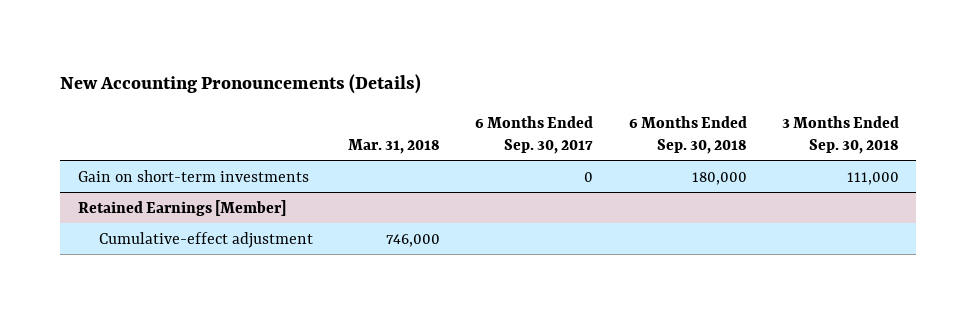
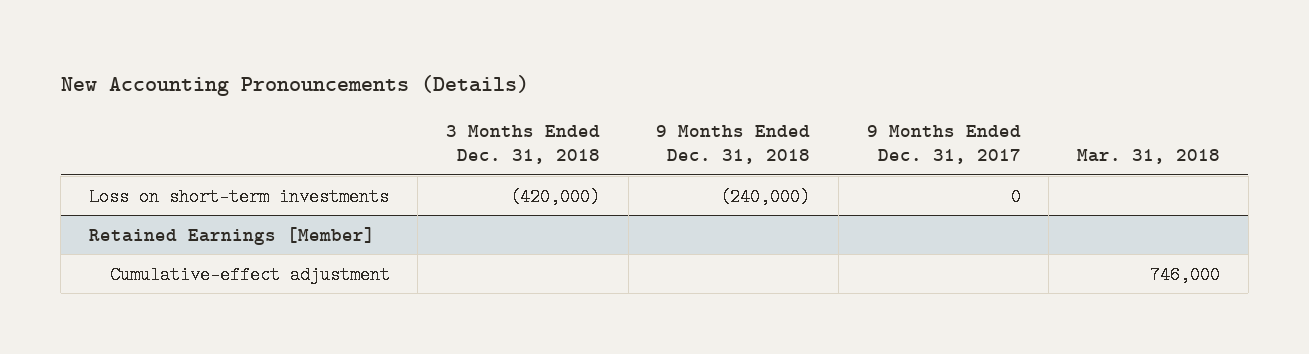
[475,115,594,154] 6 Months Ended Sep. 30, 2017 -> none
[628,115,747,154] 6 Months Ended Sep. 30, 2018 -> none
[781,115,899,154] 3 Months Ended Sep. 30, 2018 -> none
none -> [445,124,600,165] 3 Months Ended Dec. 31, 2018
none -> [656,124,811,165] 9 Months Ended Dec. 31, 2018
none -> [866,124,1021,165] 9 Months Ended Dec. 31, 2017
[77,169,309,182] Gain on short-term investments -> [88,187,389,206] Loss on short-term investments

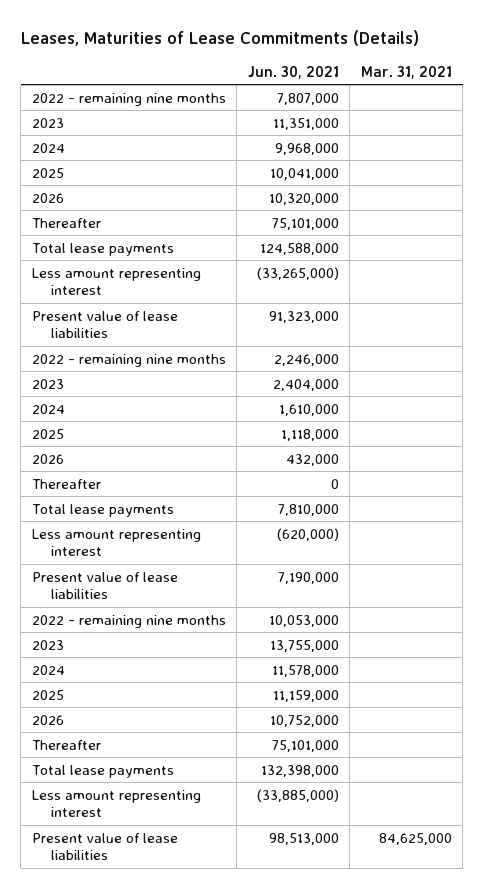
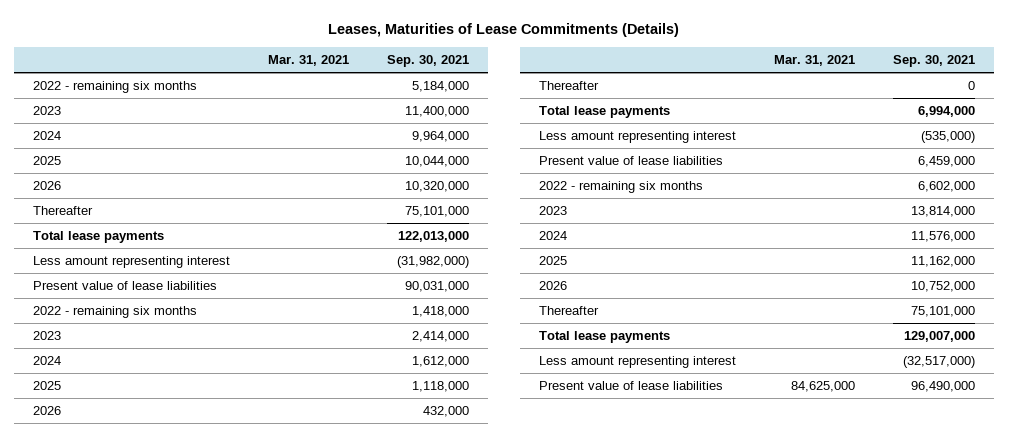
[247,65,339,79] Jun. 30, 2021 -> none
none -> [387,55,470,68] Sep. 30, 2021
[31,92,226,106] 2022 - remaining nine months -> [33,80,198,93] 2022 - remaining six months
[31,353,226,367] 2022 - remaining nine months -> [33,305,198,318] 2022 - remaining six months
[31,614,226,628] 2022 - remaining nine months -> [539,180,704,193] 2022 - remaining six months

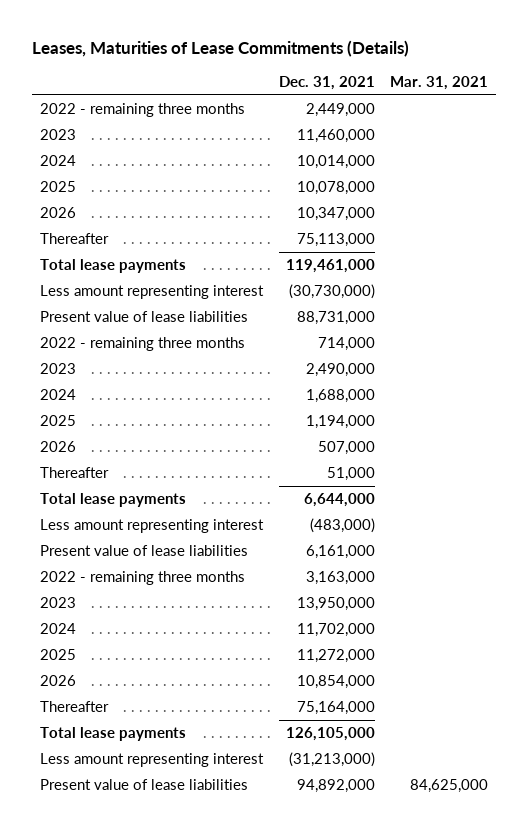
[387,55,470,68] Sep. 30, 2021 -> none
none -> [278,75,375,90] Dec. 31, 2021
[33,80,198,93] 2022 - remaining six months -> [39,103,245,118] 2022 - remaining three months
[33,305,198,318] 2022 - remaining six months -> [39,337,245,352] 2022 - remaining three months
[539,180,704,193] 2022 - remaining six months -> [39,571,245,586] 2022 - remaining three months

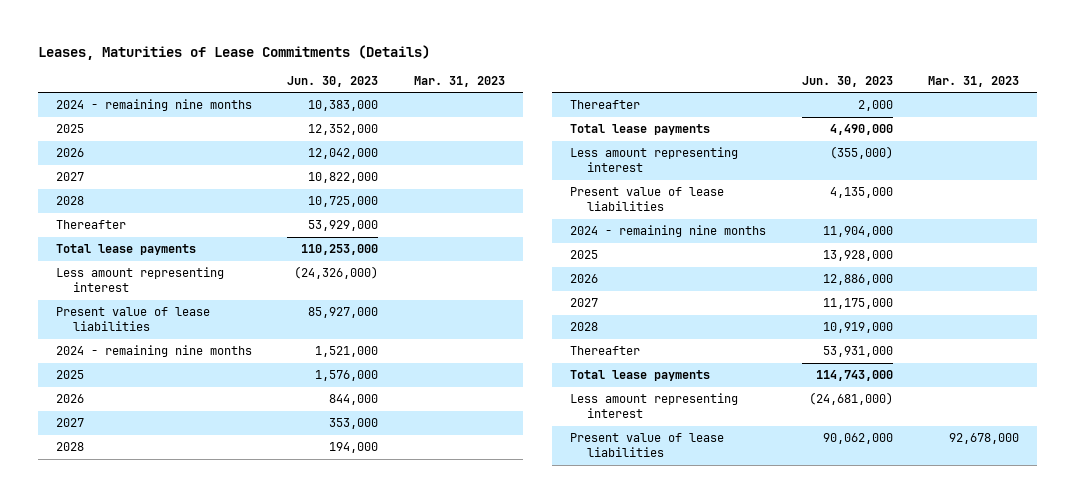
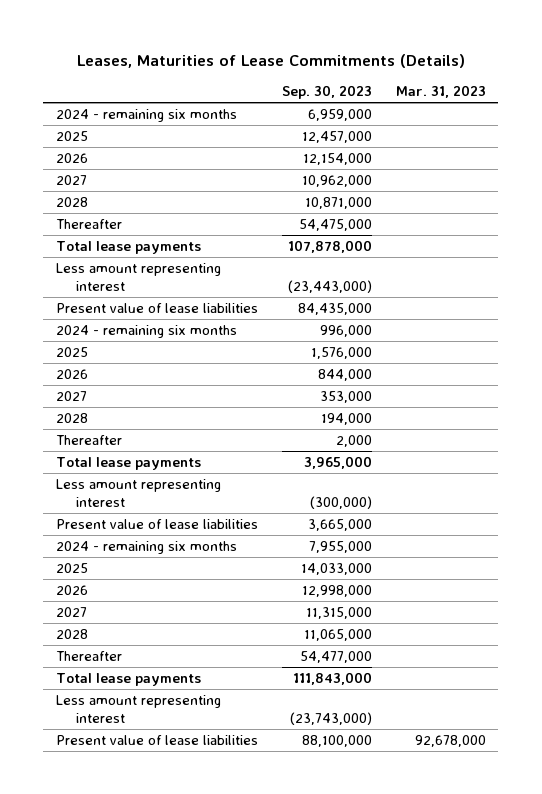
[287,75,379,87] Jun. 30, 2023 -> none
none -> [281,85,372,100] Sep. 30, 2023
[55,99,252,112] 2024 - remaining nine months -> [55,108,237,122] 2024 - remaining six months
[55,345,252,358] 2024 - remaining nine months -> [55,324,237,338] 2024 - remaining six months
[570,225,767,238] 2024 - remaining nine months -> [55,540,237,554] 2024 - remaining six months

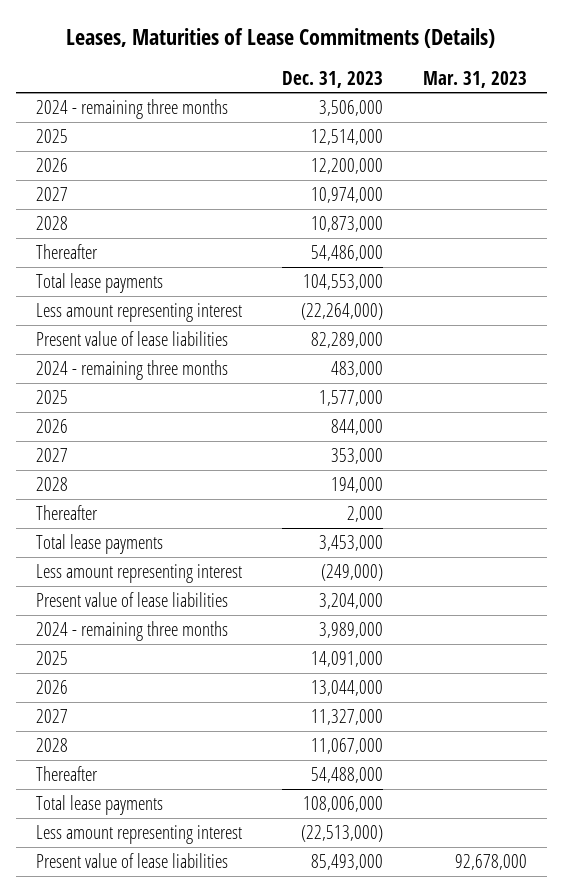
[281,85,372,100] Sep. 30, 2023 -> none
none -> [281,70,383,88] Dec. 31, 2023
[55,108,237,122] 2024 - remaining six months -> [36,98,229,119] 2024 - remaining three months
[55,324,237,338] 2024 - remaining six months -> [36,359,229,380] 2024 - remaining three months
[55,540,237,554] 2024 - remaining six months -> [36,620,229,641] 2024 - remaining three months

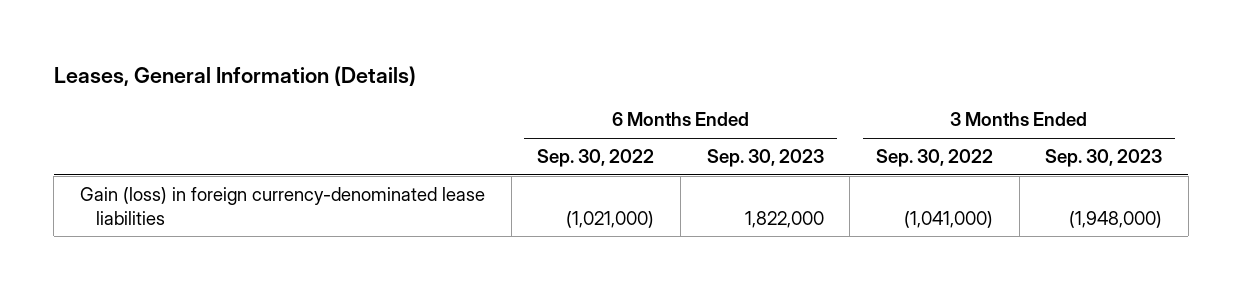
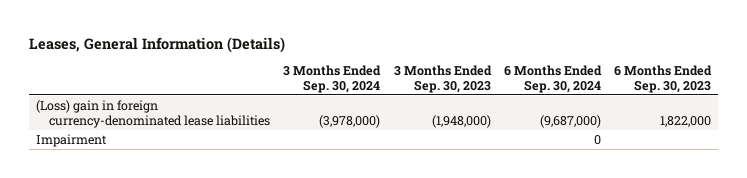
[537,149,655,168] Sep. 30, 2022 -> none
[875,149,993,168] Sep. 30, 2022 -> none
none -> [283,65,382,93] 3 Months Ended Sep. 30, 2024
none -> [503,65,602,93] 6 Months Ended Sep. 30, 2024
[80,187,486,225] Gain (loss) in foreign currency-denominated lease liabilities -> [36,99,271,128] (Loss) gain in foreign currency-denominated lease liabilities
none -> [36,133,108,147] Impairment

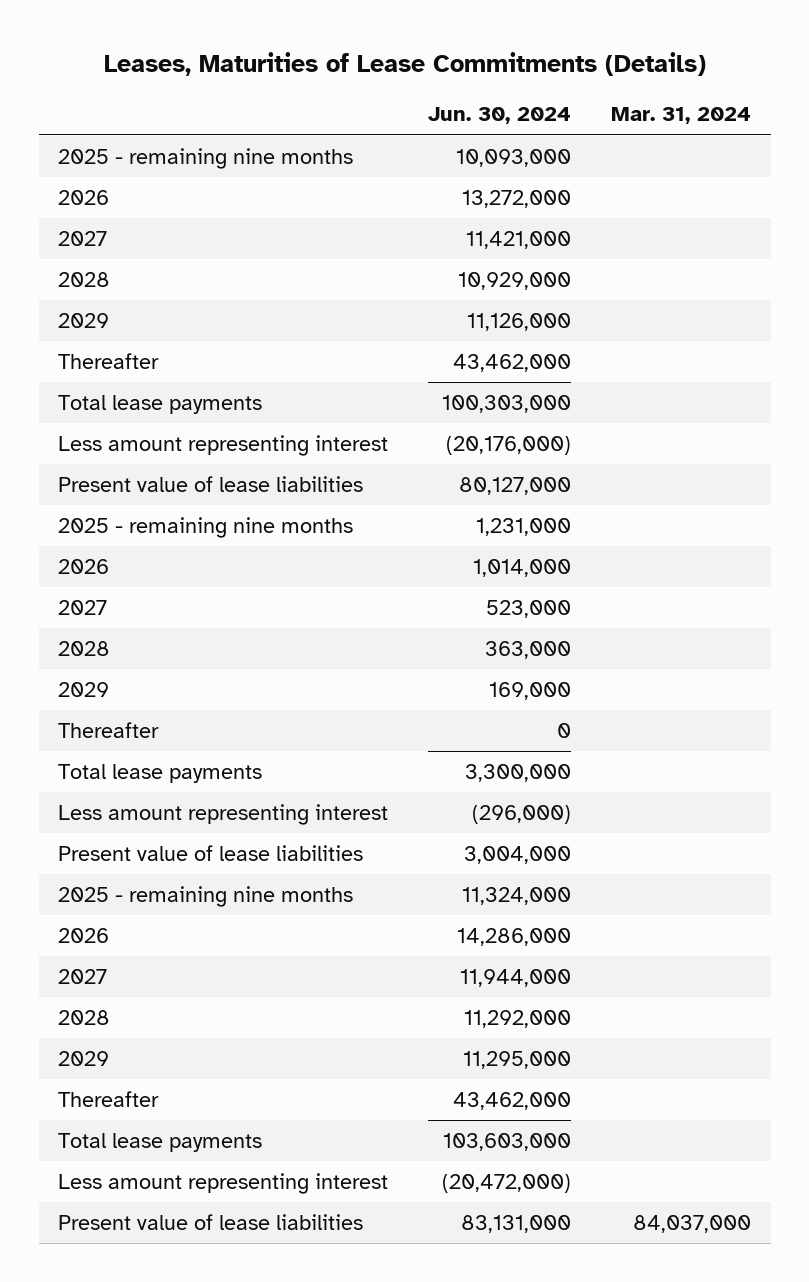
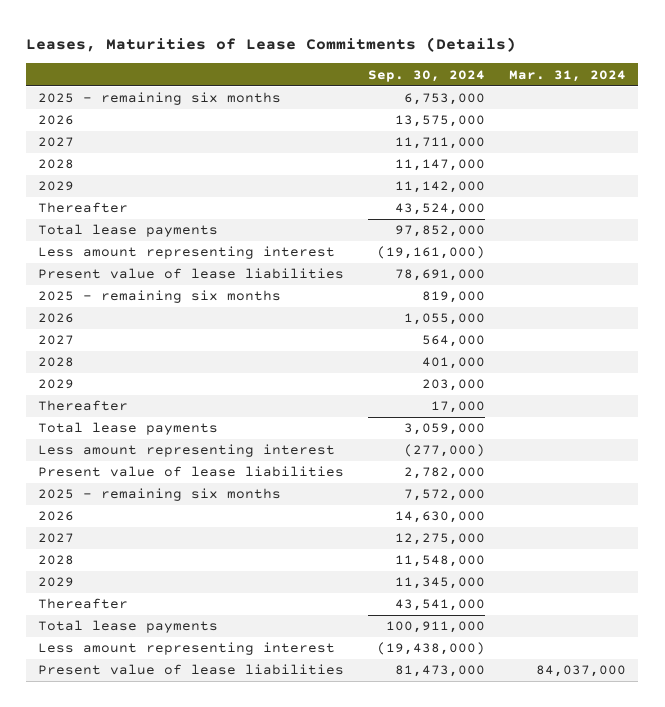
[428,107,572,125] Jun. 30, 2024 -> none
none -> [368,69,486,82] Sep. 30, 2024
[58,147,354,169] 2025 - remaining nine months -> [38,92,282,106] 2025 - remaining six months
[58,516,354,538] 2025 - remaining nine months -> [38,290,282,304] 2025 - remaining six months
[58,885,354,907] 2025 - remaining nine months -> [38,488,282,502] 2025 - remaining six months

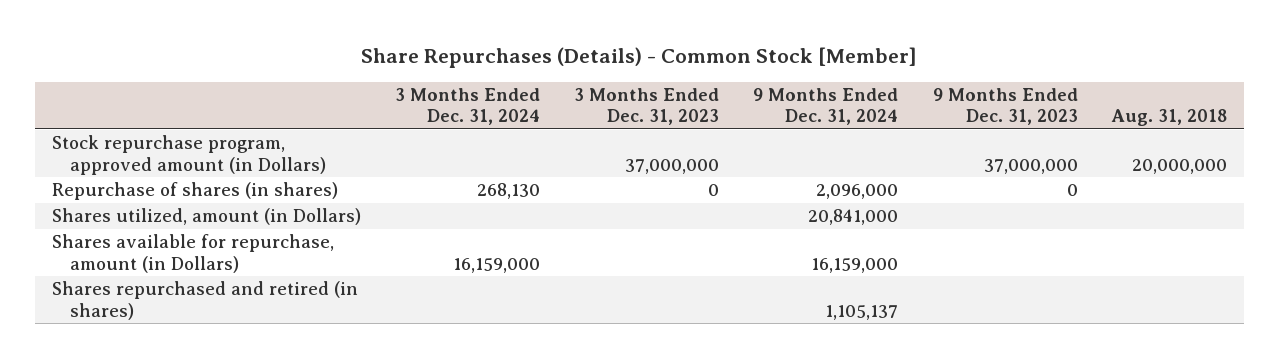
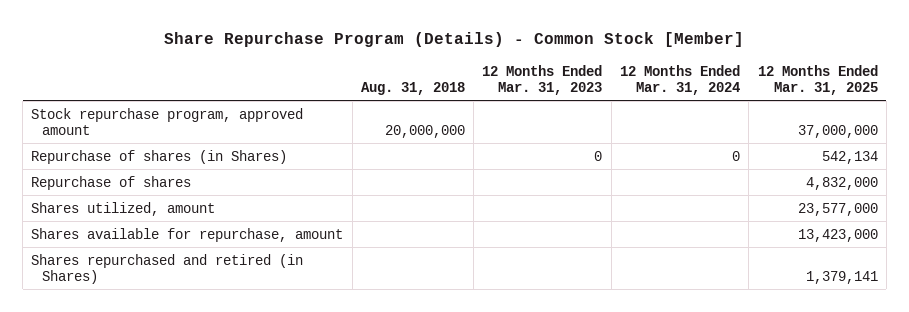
[361,47,918,69] Share Repurchases (Details) - Common Stock [Member] -> [164,32,745,48] Share Repurchase Program (Details) - Common Stock [Member]
[395,88,541,126] 3 Months Ended Dec. 31, 2024 -> none
[574,88,720,126] 3 Months Ended Dec. 31, 2023 -> none
[753,88,899,126] 9 Months Ended Dec. 31, 2024 -> none
[932,88,1078,126] 9 Months Ended Dec. 31, 2023 -> none
none -> [482,64,603,96] 12 Months Ended Mar. 31, 2023
none -> [619,64,740,96] 12 Months Ended Mar. 31, 2024
none -> [757,64,878,96] 12 Months Ended Mar. 31, 2025
[51,135,326,175] Stock repurchase program, approved amount (in Dollars) -> [31,107,304,135] Stock repurchase program, approved amount
[51,182,338,201] Repurchase of shares (in shares) -> [31,149,288,164] Repurchase of shares (in Shares)
none -> [31,175,192,190] Repurchase of shares
[51,208,361,226] Shares utilized, amount (in Dollars) -> [31,201,216,216] Shares utilized, amount
[51,234,334,273] Shares available for repurchase, amount (in Dollars) -> [31,227,344,242] Shares available for repurchase, amount
[51,281,358,320] Shares repurchased and retired (in shares) -> [31,253,304,284] Shares repurchased and retired (in Shares)

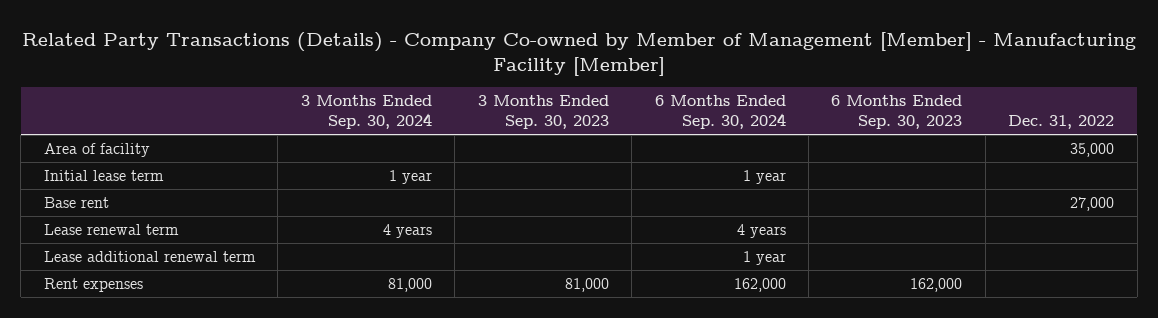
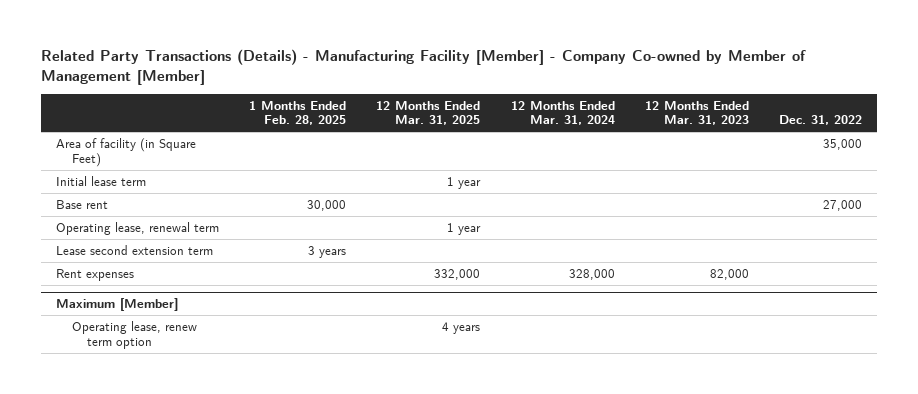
[22,31,1137,76] Related Party Transactions (Details) - Company Co-owned by Member of Management [Member] - Manufacturing Facility [Member] -> [41,49,807,85] Related Party Transactions (Details) - Manufacturing Facility [Member] - Company Co-owned by Member of Management [Member]
[300,94,432,129] 3 Months Ended Sep. 30, 2024 -> none
[477,94,609,129] 3 Months Ended Sep. 30, 2023 -> none
[654,94,786,129] 6 Months Ended Sep. 30, 2024 -> none
[831,94,963,129] 6 Months Ended Sep. 30, 2023 -> none
none -> [249,100,347,126] 1 Months Ended Feb. 28, 2025
none -> [376,100,481,126] 12 Months Ended Mar. 31, 2025
none -> [510,100,615,126] 12 Months Ended Mar. 31, 2024
none -> [644,100,749,126] 12 Months Ended Mar. 31, 2023
[43,143,150,158] Area of facility -> [56,137,197,167] Area of facility (in Square Feet)
[43,251,256,263] Lease additional renewal term -> none
[43,224,179,236] Lease renewal term -> [56,221,220,235] Operating lease, renewal term
none -> [56,244,214,255] Lease second extension term
none -> [56,298,179,312] Maximum [Member]
none -> [71,320,197,349] Operating lease, renew term option

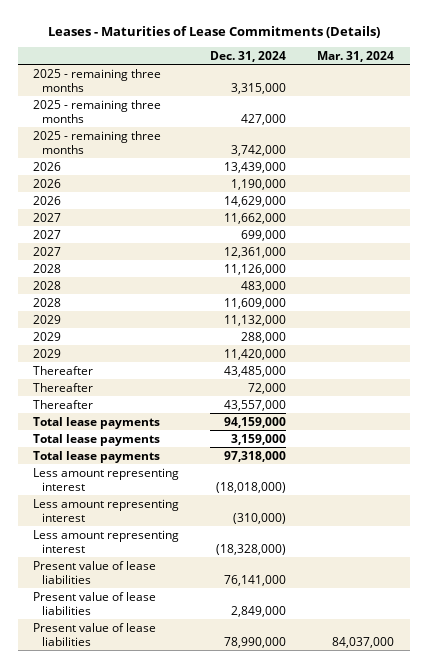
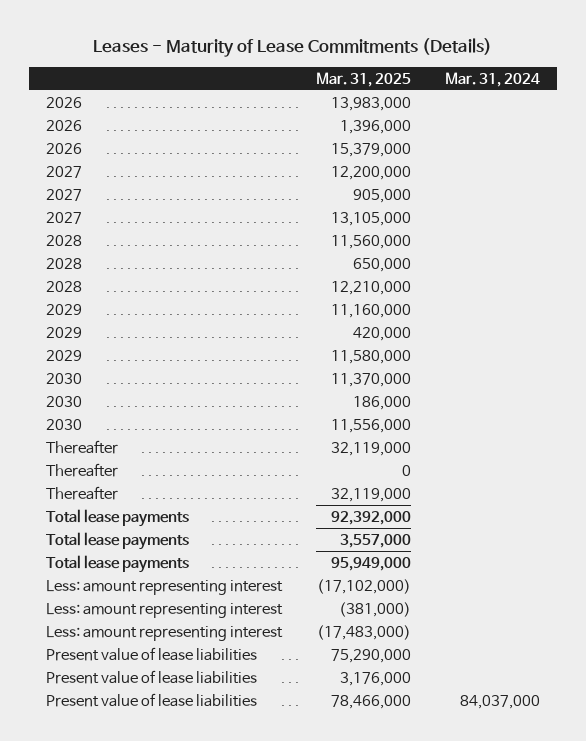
[47,25,380,38] Leases - Maturities of Lease Commitments (Details) -> [93,38,493,58] Leases - Maturity of Lease Commitments (Details)
[210,50,287,62] Dec. 31, 2024 -> none
none -> [316,71,412,87] Mar. 31, 2025
[33,68,162,92] 2025 - remaining three months -> none
[33,99,162,123] 2025 - remaining three months -> none
[33,130,162,154] 2025 - remaining three months -> none
none -> [45,372,82,384] 2030
none -> [45,395,82,407] 2030
none -> [45,418,82,430] 2030
[33,467,180,491] Less amount representing interest -> [45,579,283,595] Less: amount representing interest
[33,498,180,522] Less amount representing interest -> [45,602,283,618] Less: amount representing interest
[33,529,180,553] Less amount representing interest -> [45,625,283,641] Less: amount representing interest

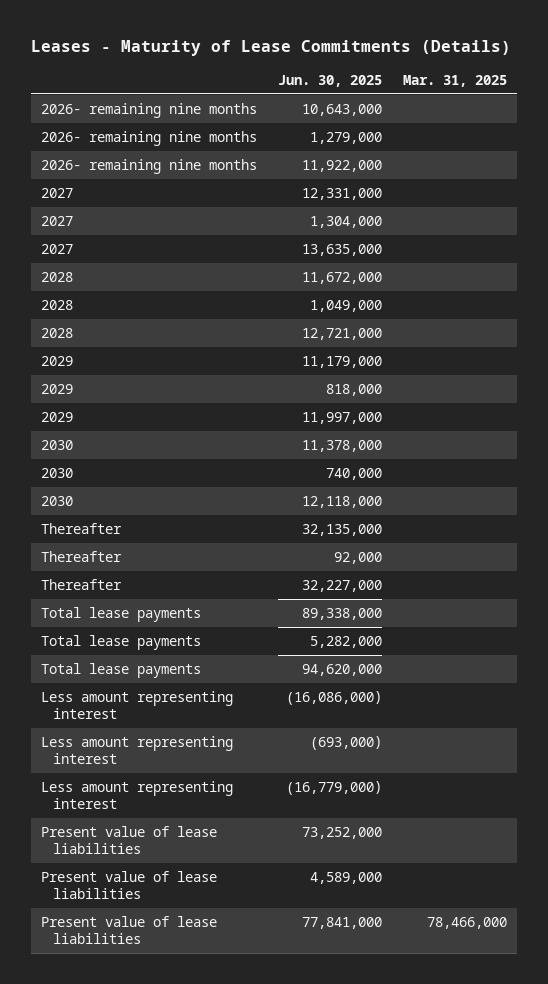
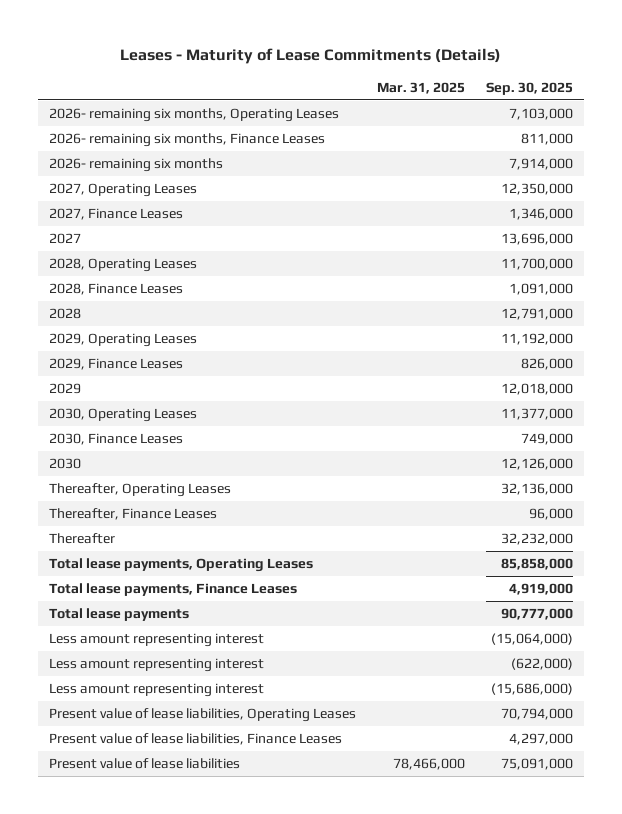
[277,74,382,87] Jun. 30, 2025 -> none
none -> [486,81,574,95] Sep. 30, 2025
[41,102,258,118] 2026- remaining nine months -> [48,108,339,123] 2026- remaining six months, Operating Leases
[41,130,258,146] 2026- remaining nine months -> [48,133,325,148] 2026- remaining six months, Finance Leases
[41,158,258,174] 2026- remaining nine months -> [48,158,223,173] 2026- remaining six months
[41,187,74,198] 2027 -> [48,183,197,198] 2027, Operating Leases
[41,215,74,226] 2027 -> [48,208,183,221] 2027, Finance Leases
[41,271,74,282] 2028 -> [48,258,197,273] 2028, Operating Leases
[41,299,74,310] 2028 -> [48,283,183,296] 2028, Finance Leases
[41,355,74,366] 2029 -> [48,333,197,348] 2029, Operating Leases
[41,383,74,394] 2029 -> [48,358,183,371] 2029, Finance Leases
[41,439,74,450] 2030 -> [48,408,197,423] 2030, Operating Leases
[41,467,74,478] 2030 -> [48,433,183,446] 2030, Finance Leases
[41,522,123,534] Thereafter -> [48,483,231,498] Thereafter, Operating Leases
[41,550,123,562] Thereafter -> [48,508,217,521] Thereafter, Finance Leases
[41,606,202,622] Total lease payments -> [48,558,313,573] Total lease payments, Operating Leases
[41,634,202,650] Total lease payments -> [48,583,297,597] Total lease payments, Finance Leases
[41,825,218,854] Present value of lease liabilities -> [48,708,356,723] Present value of lease liabilities, Operating Leases
[41,870,218,899] Present value of lease liabilities -> [48,733,342,746] Present value of lease liabilities, Finance Leases

